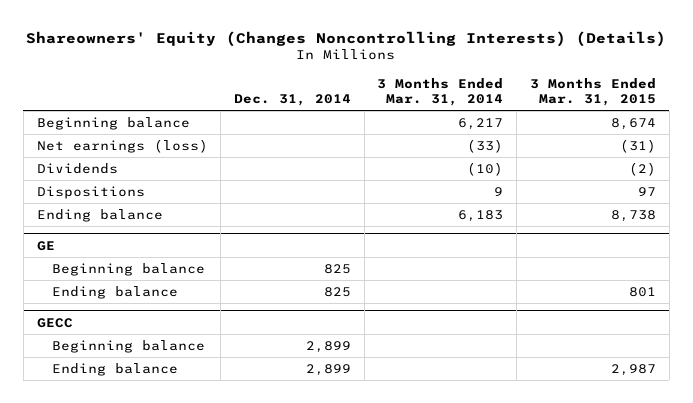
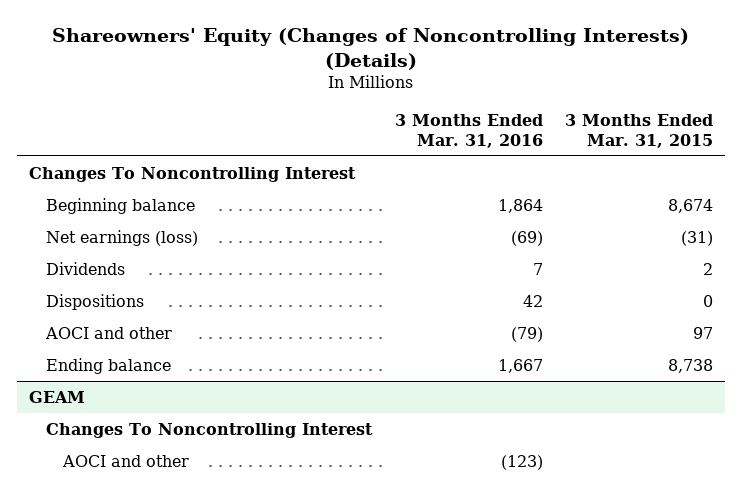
[26,30,667,47] Shareowners' Equity (Changes Noncontrolling Interests) (Details) -> [51,27,689,70] Shareowners' Equity (Changes of Noncontrolling Interests) (Details)
[234,94,352,107] Dec. 31, 2014 -> none
[377,77,504,107] 3 Months Ended Mar. 31, 2014 -> none
none -> [394,113,543,148] 3 Months Ended Mar. 31, 2016
none -> [28,166,356,182] Changes To Noncontrolling Interest
[628,161,656,176] (2) -> [703,262,714,275] 2
[637,186,656,196] 97 -> [703,294,714,307] 0
none -> [44,326,172,339] AOCI and other
[36,240,55,251] GE -> none
[51,262,205,276] Beginning balance -> none
[51,285,178,299] Ending balance -> none
[36,317,73,328] GECC -> none
[51,339,205,353] Beginning balance -> none
[51,362,178,376] Ending balance -> none
none -> [28,390,85,403] GEAM
none -> [45,422,373,438] Changes To Noncontrolling Interest
none -> [62,454,190,467] AOCI and other

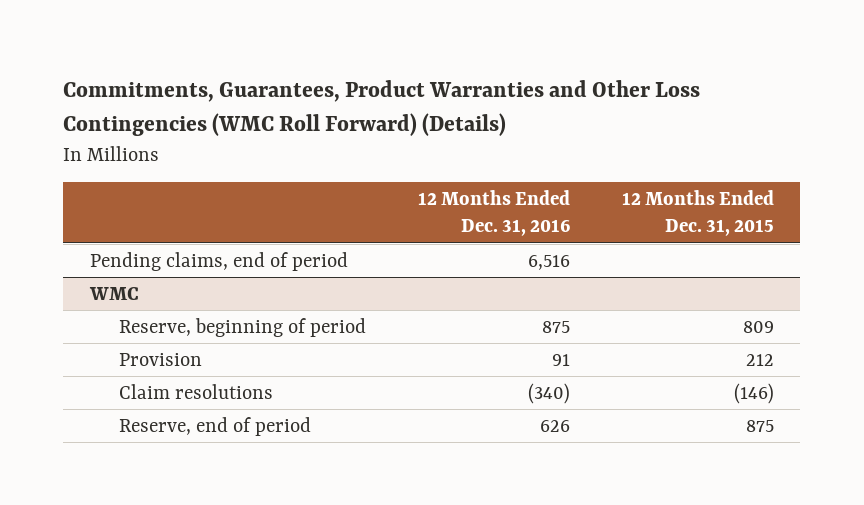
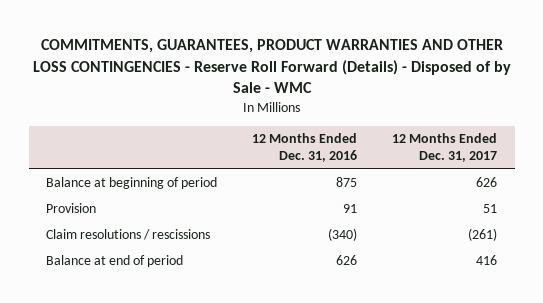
[63,80,701,137] Commitments, Guarantees, Product Warranties and Other Loss Contingencies (WMC Roll Forward) (Details) -> [32,39,511,94] COMMITMENTS, GUARANTEES, PRODUCT WARRANTIES AND OTHER LOSS CONTINGENCIES - Reserve Roll Forward (Details) - Disposed of by Sale - WMC
[622,189,775,237] 12 Months Ended Dec. 31, 2015 -> none
none -> [392,133,498,163] 12 Months Ended Dec. 31, 2017
[89,251,348,271] Pending claims, end of period -> none
[88,286,139,300] WMC -> none
[118,317,366,337] Reserve, beginning of period -> [46,177,218,190] Balance at beginning of period
[118,383,273,399] Claim resolutions -> [46,229,211,241] Claim resolutions / rescissions
[118,416,311,436] Reserve, end of period -> [46,255,184,268] Balance at end of period

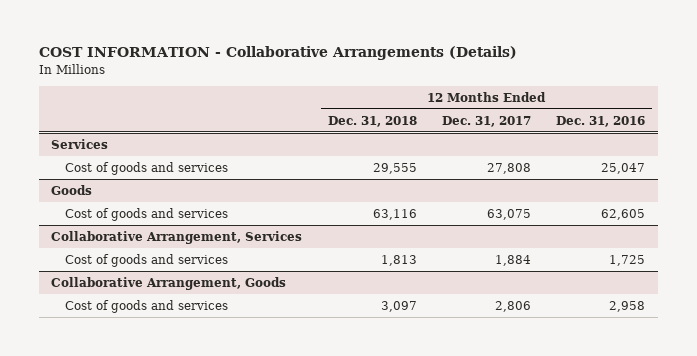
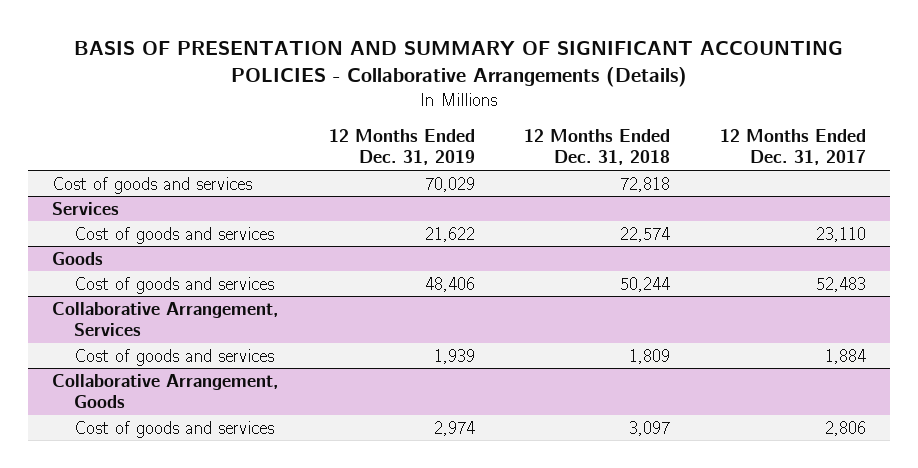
[38,46,517,61] COST INFORMATION - Collaborative Arrangements (Details) -> [73,40,843,88] BASIS OF PRESENTATION AND SUMMARY OF SIGNIFICANT ACCOUNTING POLICIES - Collaborative Arrangements (Details)
[556,115,646,127] Dec. 31, 2016 -> none
none -> [328,129,475,166] 12 Months Ended Dec. 31, 2019
none -> [52,176,253,194] Cost of goods and services
[372,162,417,174] 29,555 -> [620,226,671,242] 22,574
[486,162,531,174] 27,808 -> [815,226,866,242] 23,110
[372,208,417,220] 63,116 -> [620,276,671,292] 50,244
[486,208,531,220] 63,075 -> [815,276,866,292] 52,483
[380,254,417,266] 1,813 -> [629,348,671,364] 1,809

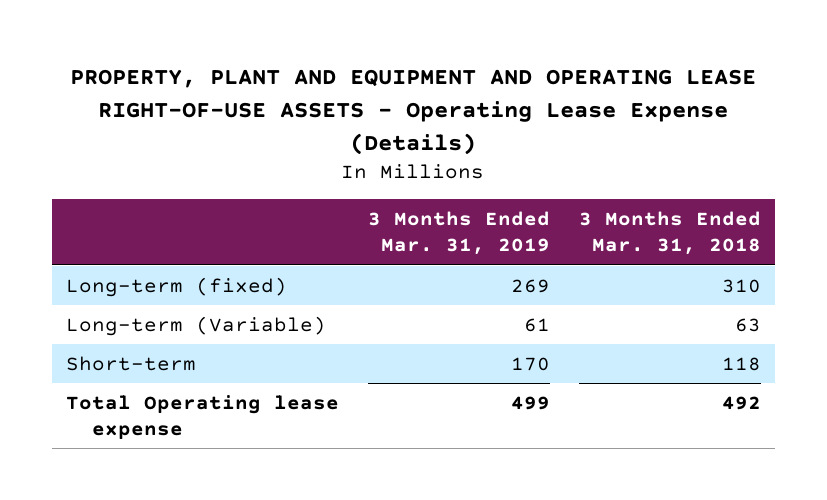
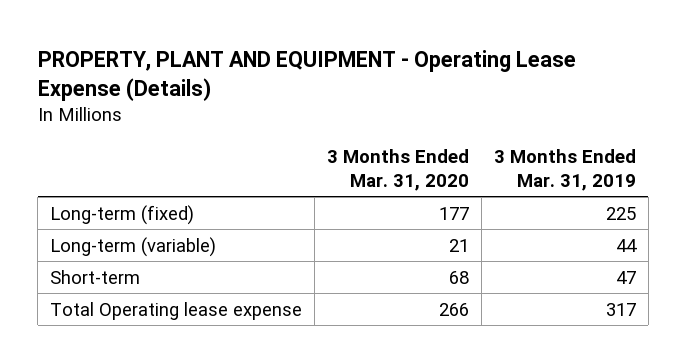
[70,69,757,155] PROPERTY, PLANT AND EQUIPMENT AND OPERATING LEASE RIGHT-OF-USE ASSETS - Operating Lease Expense (Details) -> [37,49,576,102] PROPERTY, PLANT AND EQUIPMENT - Operating Lease Expense (Details)
[578,210,761,256] 3 Months Ended Mar. 31, 2018 -> none
none -> [327,148,470,191] 3 Months Ended Mar. 31, 2020
[510,278,550,293] 269 -> [605,206,636,220] 225
[66,315,327,336] Long-term (Variable) -> [50,236,217,257] Long-term (variable)
[523,317,550,332] 61 -> [615,238,637,252] 44
[510,356,550,371] 170 -> [615,270,636,284] 47
[510,395,550,410] 499 -> [605,302,636,316] 317

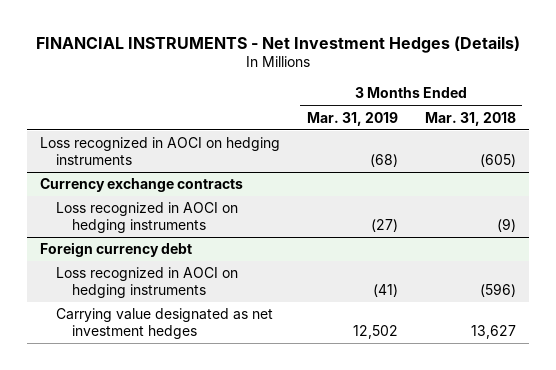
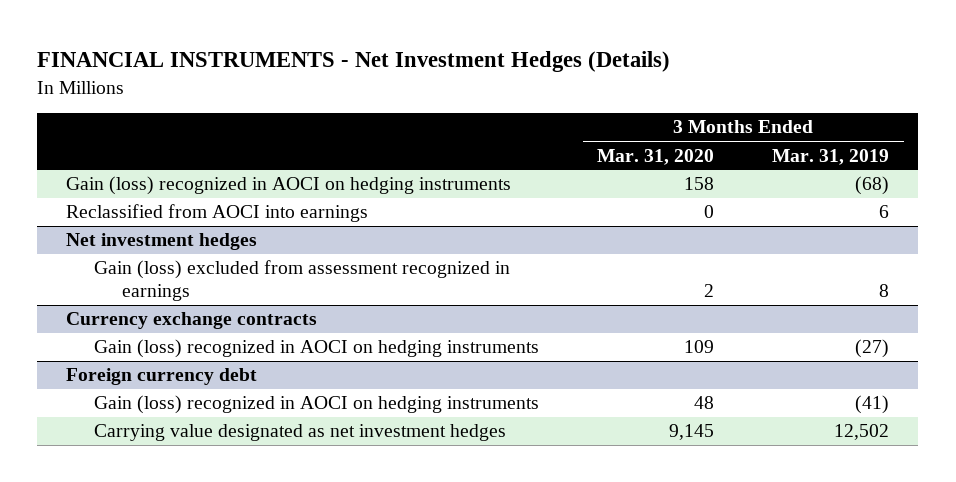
[424,111,516,126] Mar. 31, 2018 -> none
none -> [597,148,715,165] Mar. 31, 2020
[40,137,281,166] Loss recognized in AOCI on hedging instruments -> [66,176,512,196] Gain (loss) recognized in AOCI on hedging instruments
none -> [66,204,369,223] Reclassified from AOCI into earnings
none -> [66,233,258,251] Net investment hedges
none -> [94,260,511,301] Gain (loss) excluded from assessment recognized in earnings
[56,202,239,234] Loss recognized in AOCI on hedging instruments -> [94,339,540,359] Gain (loss) recognized in AOCI on hedging instruments
[56,267,239,299] Loss recognized in AOCI on hedging instruments -> [94,395,540,415] Gain (loss) recognized in AOCI on hedging instruments

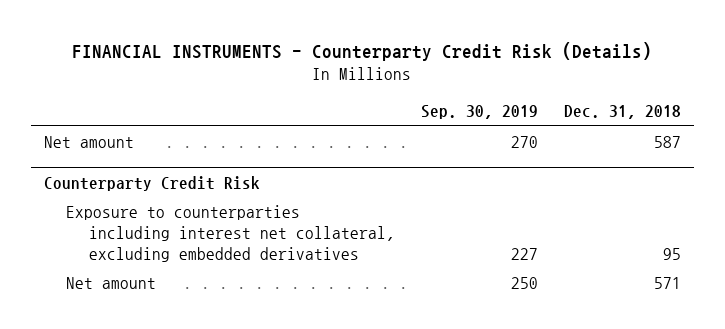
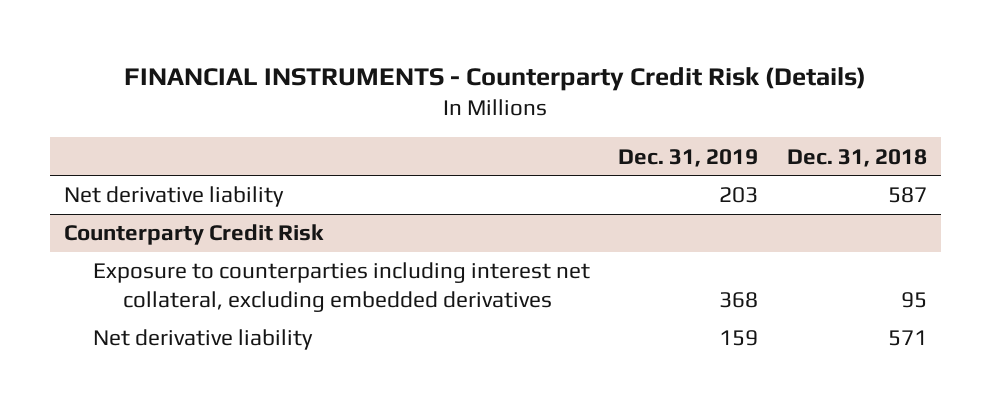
[420,105,538,120] Sep. 30, 2019 -> none
none -> [618,148,759,167] Dec. 31, 2019
[44,136,135,149] Net amount -> [63,186,284,208] Net derivative liability
[66,277,157,290] Net amount -> [93,329,314,351] Net derivative liability

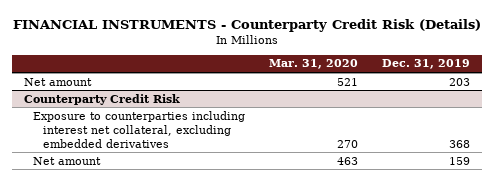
[786,148,927,167] Dec. 31, 2018 -> none
none -> [268,59,358,70] Mar. 31, 2020
[63,186,284,208] Net derivative liability -> [23,77,92,86] Net amount
[93,329,314,351] Net derivative liability -> [33,156,102,165] Net amount

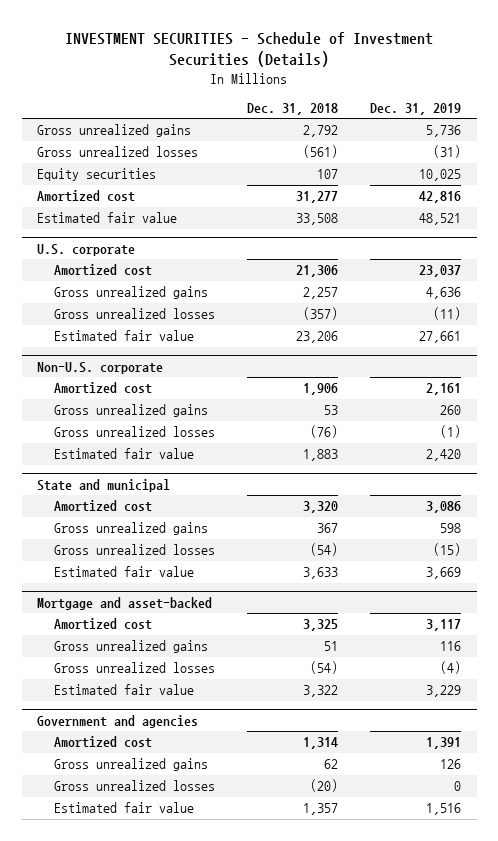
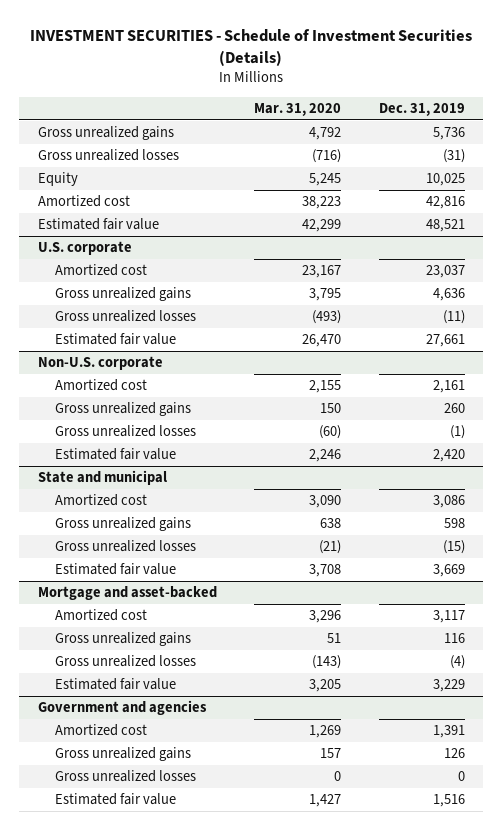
[247,102,339,115] Dec. 31, 2018 -> none
none -> [254,102,342,116] Mar. 31, 2020
[37,168,157,182] Equity securities -> [37,172,78,187] Equity

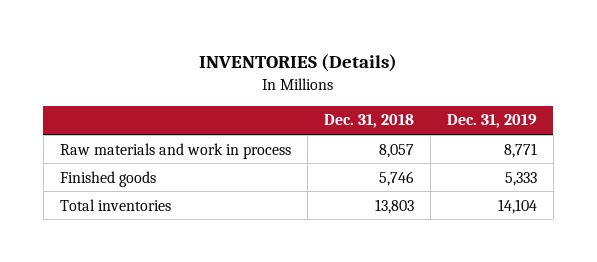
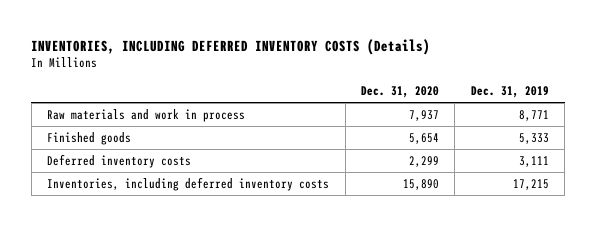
[199,54,398,73] INVENTORIES (Details) -> [31,38,431,55] INVENTORIES, INCLUDING DEFERRED INVENTORY COSTS (Details)
[323,114,414,129] Dec. 31, 2018 -> none
none -> [361,86,440,99] Dec. 31, 2020
[59,198,171,211] Total inventories -> none
none -> [47,153,192,168] Deferred inventory costs
none -> [47,176,330,191] Inventories, including deferred inventory costs

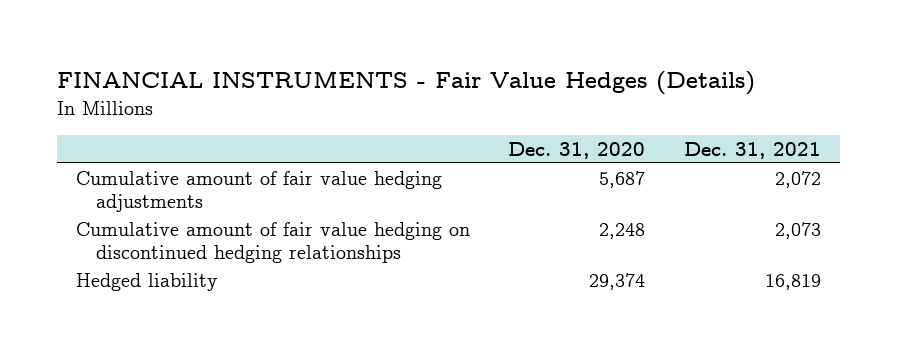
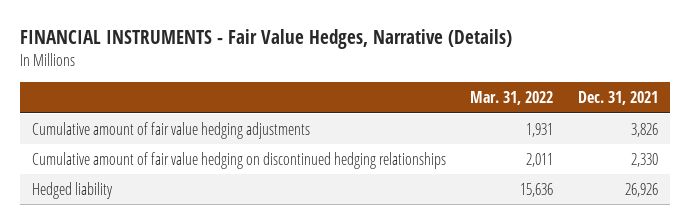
[57,71,756,96] FINANCIAL INSTRUMENTS - Fair Value Hedges (Details) -> [19,29,512,50] FINANCIAL INSTRUMENTS - Fair Value Hedges, Narrative (Details)
[508,141,646,159] Dec. 31, 2020 -> none
none -> [470,91,554,106] Mar. 31, 2022
[774,170,821,188] 2,072 -> [630,122,658,137] 3,826
[774,221,821,239] 2,073 -> [630,152,658,167] 2,330
[764,273,821,290] 16,819 -> [624,182,658,197] 26,926

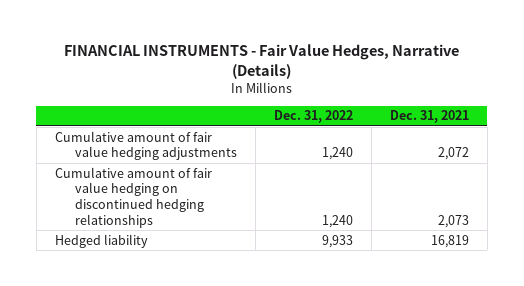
[470,91,554,106] Mar. 31, 2022 -> none
none -> [273,110,353,124] Dec. 31, 2022
[630,122,658,137] 3,826 -> [437,147,469,161] 2,072
[630,152,658,167] 2,330 -> [437,214,469,228] 2,073
[624,182,658,197] 26,926 -> [430,234,469,248] 16,819

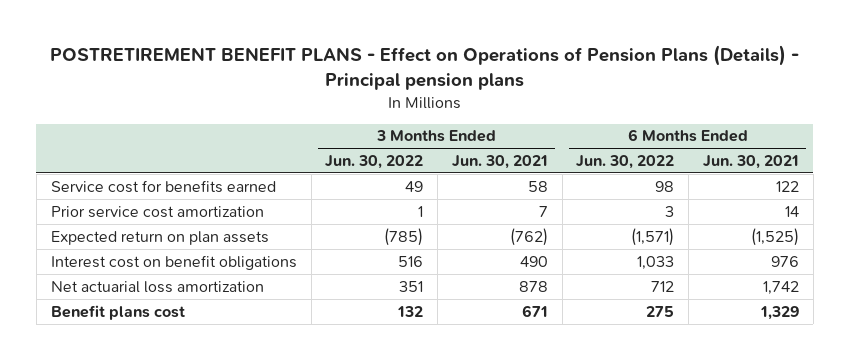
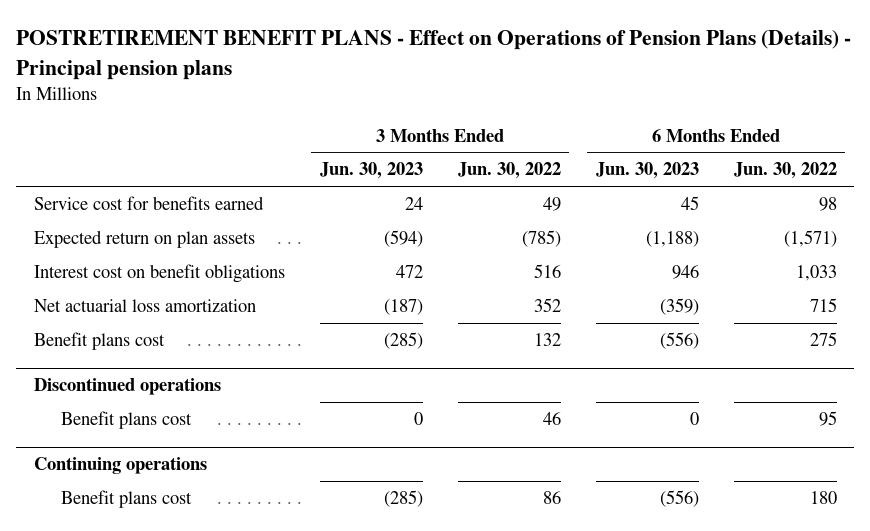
[451,154,548,169] Jun. 30, 2021 -> none
[702,154,799,169] Jun. 30, 2021 -> none
none -> [319,162,423,180] Jun. 30, 2023
none -> [595,162,699,180] Jun. 30, 2023
[50,205,264,218] Prior service cost amortization -> none
[399,280,424,292] 351 -> [533,298,561,313] 352
[651,280,675,292] 712 -> [809,298,837,313] 715
none -> [33,378,221,396] Discontinued operations
none -> [60,411,192,430] Benefit plans cost
none -> [33,457,207,475] Continuing operations
none -> [60,490,192,509] Benefit plans cost

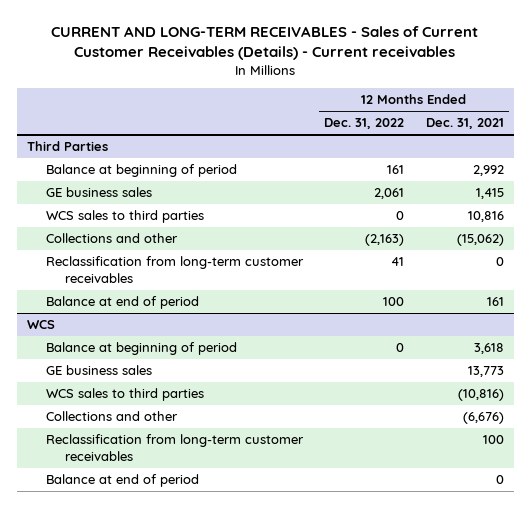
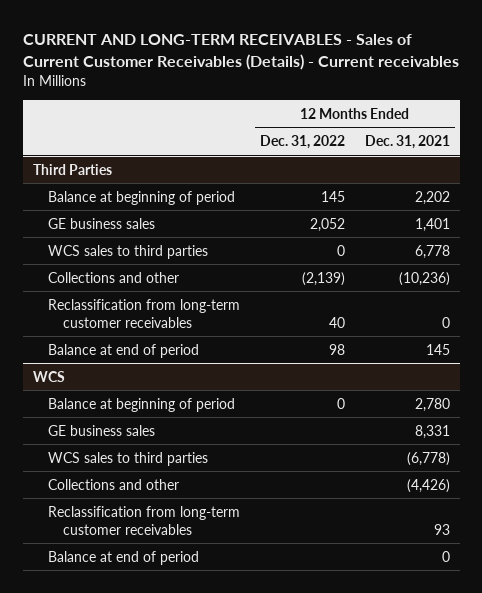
[387,165,405,175] 161 -> [320,190,345,202] 145
[472,165,504,177] 2,992 -> [414,190,450,205] 2,202
[374,188,405,200] 2,061 -> [309,217,345,232] 2,052
[475,188,504,200] 1,415 -> [414,217,450,232] 1,401
[467,211,504,223] 10,816 -> [414,244,450,259] 6,778
[365,234,405,247] (2,163) -> [301,271,345,286] (2,139)
[456,234,504,247] (15,062) -> [398,271,450,286] (10,236)
[391,257,405,267] 41 -> [328,316,345,328] 40
[383,297,405,307] 100 -> [328,343,345,355] 98
[486,297,504,307] 161 -> [425,343,450,355] 145
[473,343,504,355] 3,618 -> [414,397,450,412] 2,780
[467,366,504,378] 13,773 -> [414,424,450,439] 8,331
[457,389,504,402] (10,816) -> [406,451,450,466] (6,778)
[462,412,504,425] (6,676) -> [406,478,450,493] (4,426)
[482,435,504,445] 100 -> [433,523,450,535] 93

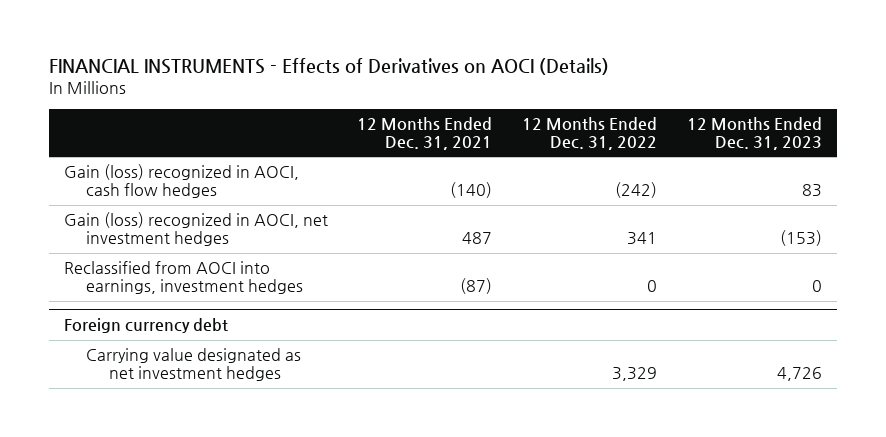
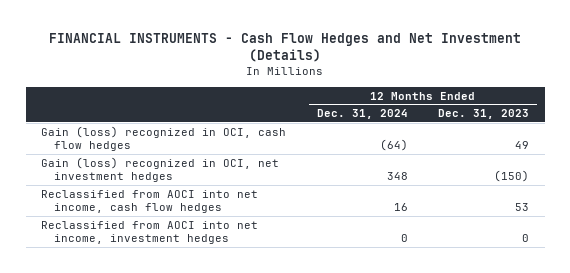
[48,58,609,76] FINANCIAL INSTRUMENTS - Effects of Derivatives on AOCI (Details) -> [49,33,522,63] FINANCIAL INSTRUMENTS - Cash Flow Hedges and Net Investment (Details)
[357,116,493,150] 12 Months Ended Dec. 31, 2021 -> none
[522,116,658,150] 12 Months Ended Dec. 31, 2022 -> none
none -> [316,109,408,120] Dec. 31, 2024
[63,318,228,334] Foreign currency debt -> none
[86,348,302,382] Carrying value designated as net investment hedges -> none
[63,164,299,199] Gain (loss) recognized in AOCI, cash flow hedges -> [41,125,287,152] Gain (loss) recognized in OCI, cash flow hedges
[802,184,823,198] 83 -> [515,141,530,150] 49
[63,212,328,247] Gain (loss) recognized in AOCI, net investment hedges -> [41,156,280,183] Gain (loss) recognized in OCI, net investment hedges
[780,230,823,247] (153) -> [494,170,530,183] (150)
none -> [41,189,259,214] Reclassified from AOCI into net income, cash flow hedges
[63,261,304,295] Reclassified from AOCI into earnings, investment hedges -> [41,220,259,245] Reclassified from AOCI into net income, investment hedges

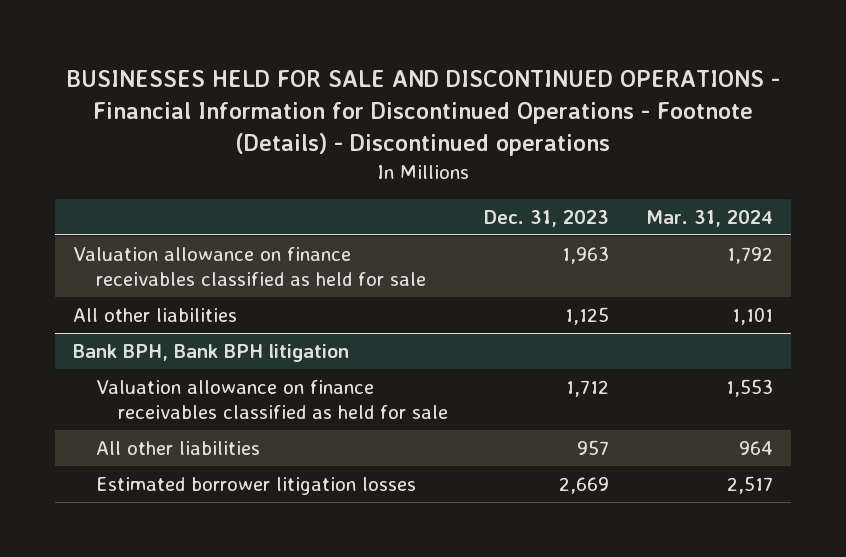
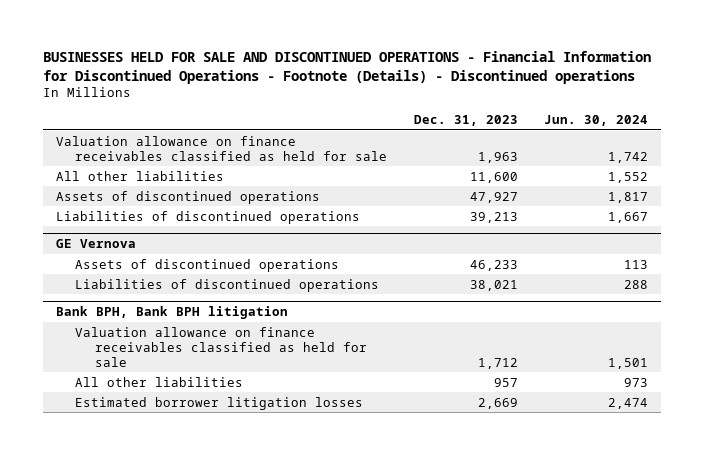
[645,210,773,228] Mar. 31, 2024 -> none
none -> [543,115,648,127] Jun. 30, 2024
[565,306,610,325] 1,125 -> [469,171,518,183] 11,600
none -> [55,190,320,204] Assets of discontinued operations
none -> [55,210,360,224] Liabilities of discontinued operations
none -> [55,239,136,249] GE Vernova
none -> [75,258,340,272] Assets of discontinued operations
none -> [75,278,380,292] Liabilities of discontinued operations

